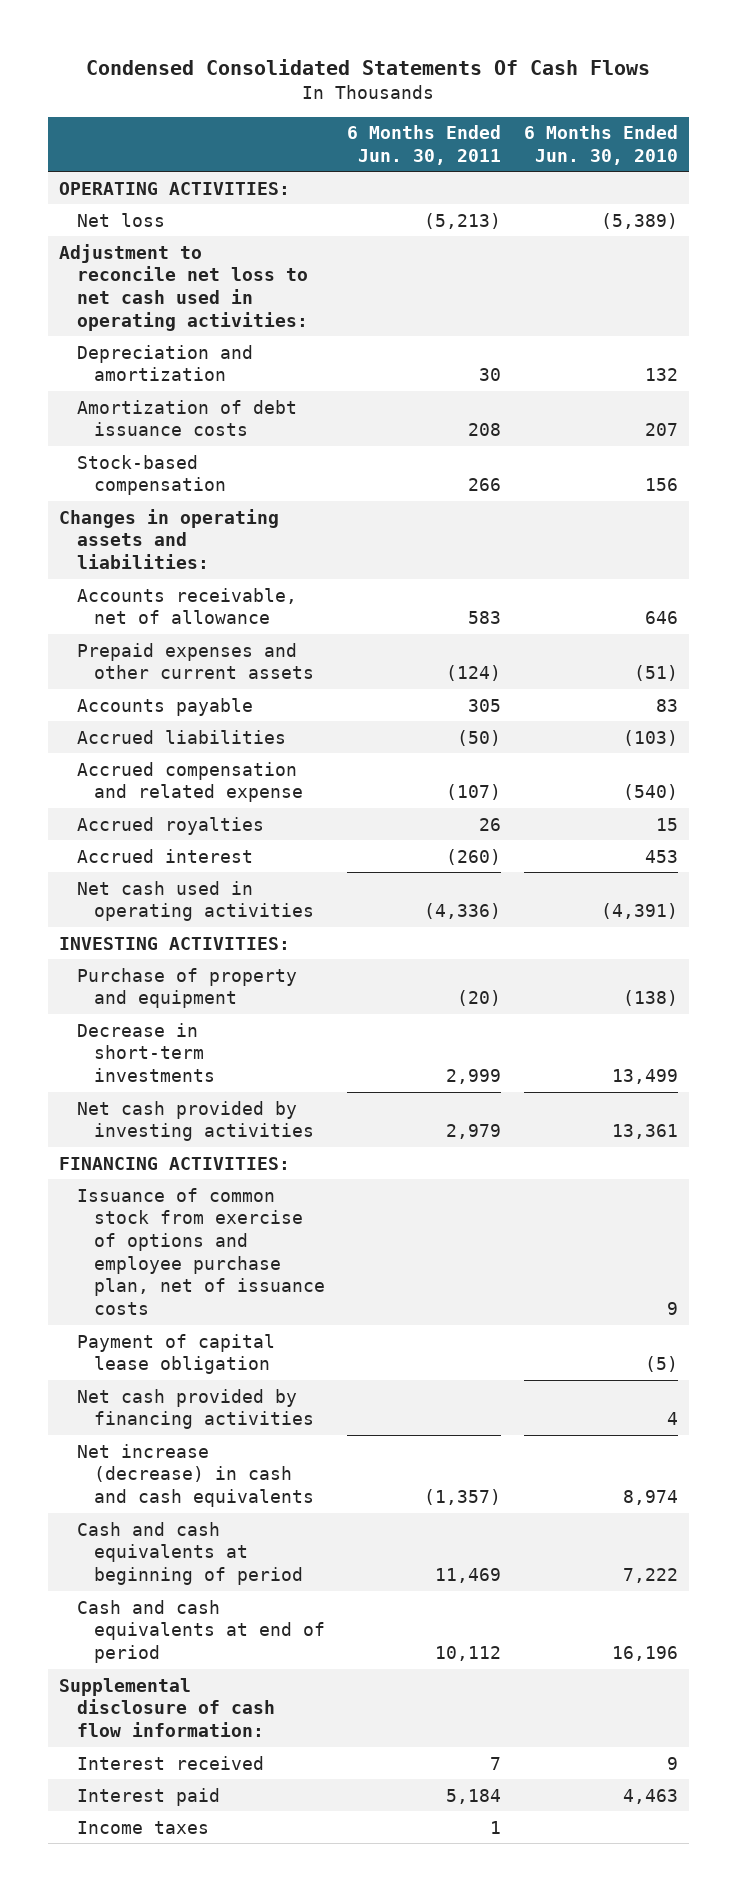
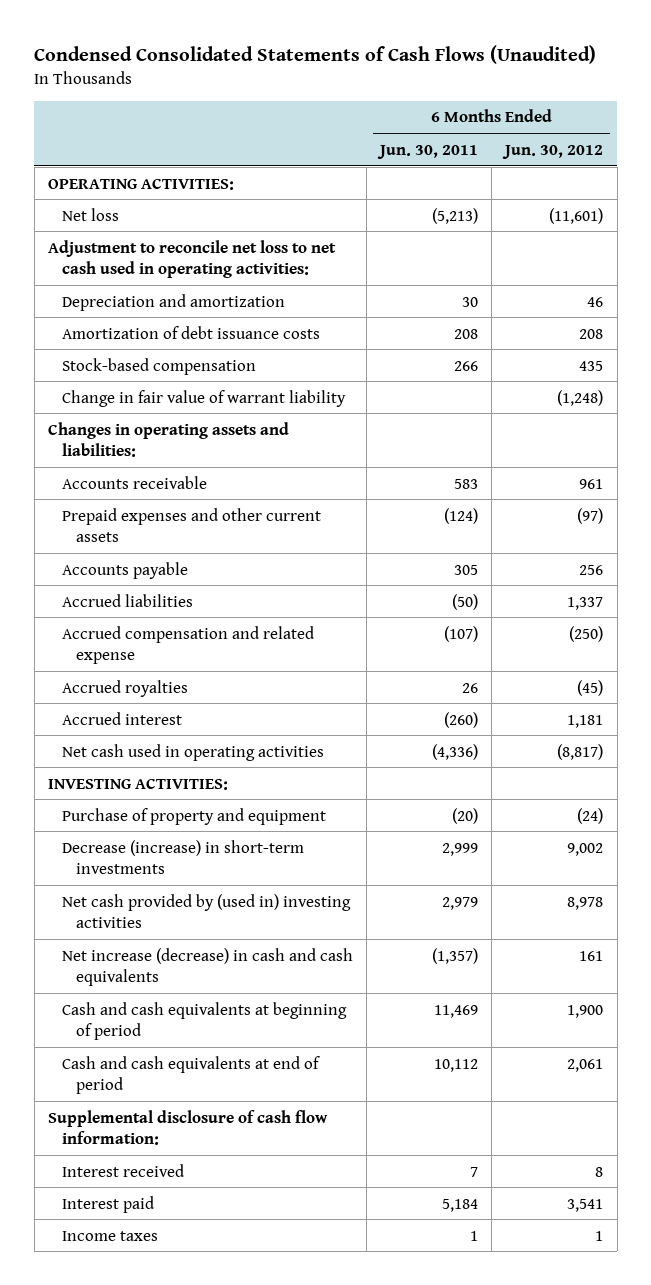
[86,59,651,76] Condensed Consolidated Statements Of Cash Flows -> [34,44,597,64] Condensed Consolidated Statements of Cash Flows (Unaudited)
[523,125,678,165] 6 Months Ended Jun. 30, 2010 -> none
none -> [502,144,604,159] Jun. 30, 2012
none -> [61,389,346,407] Change in fair value of warrant liability
[76,587,297,625] Accounts receivable, net of allowance -> [61,475,207,489] Accounts receivable
[58,1156,290,1170] FINANCING ACTIVITIES: -> none
[76,1187,326,1315] Issuance of common stock from exercise of options and employee purchase plan, net of issuance costs -> none
[76,1333,275,1375] Payment of capital lease obligation -> none
[76,1388,315,1430] Net cash provided by financing activities -> none
[76,1022,216,1082] Decrease in short-term investments -> [61,839,304,874] Decrease (increase) in short-term investments
[76,1100,315,1142] Net cash provided by investing activities -> [61,893,351,928] Net cash provided by (used in) investing activities

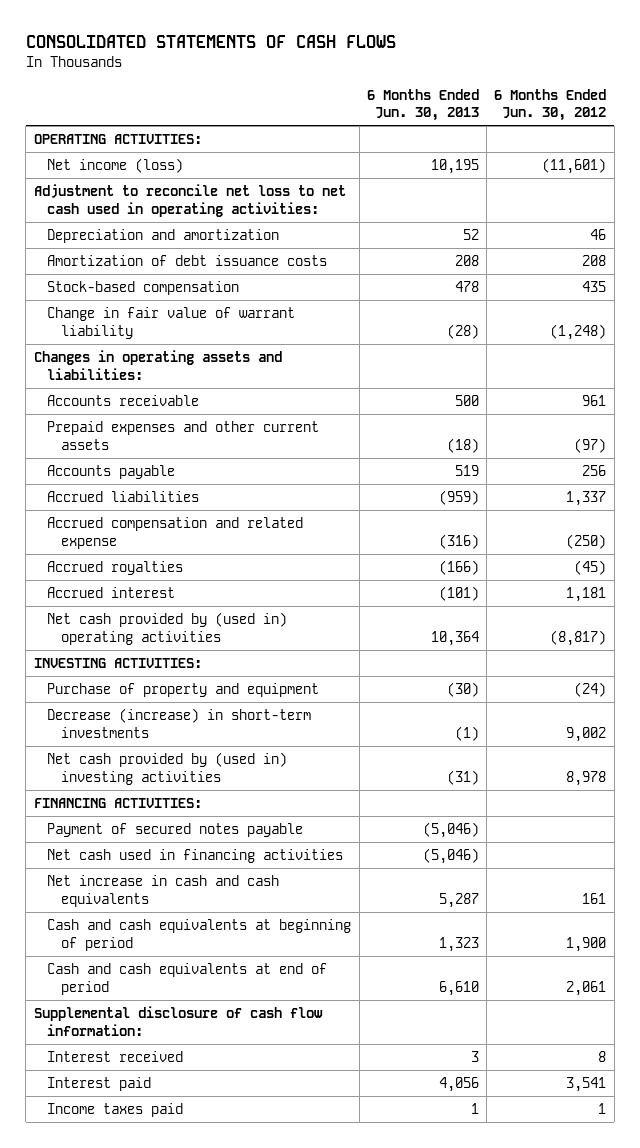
[34,44,597,64] Condensed Consolidated Statements of Cash Flows (Unaudited) -> [25,35,396,49] CONSOLIDATED STATEMENTS OF CASH FLOWS
[377,144,479,159] Jun. 30, 2011 -> none
none -> [366,88,479,122] 6 Months Ended Jun. 30, 2013
[61,207,119,221] Net loss -> [47,158,184,174] Net income (loss)
[61,743,324,761] Net cash used in operating activities -> [47,612,288,645] Net cash provided by (used in) operating activities
none -> [33,798,202,809] FINANCING ACTIVITIES:
none -> [47,823,304,838] Payment of secured notes payable
none -> [47,849,344,864] Net cash used in financing activities
[61,947,353,986] Net increase (decrease) in cash and cash equivalents -> [47,875,280,907] Net increase in cash and cash equivalents
[61,1230,158,1241] Income taxes -> [47,1103,184,1118] Income taxes paid

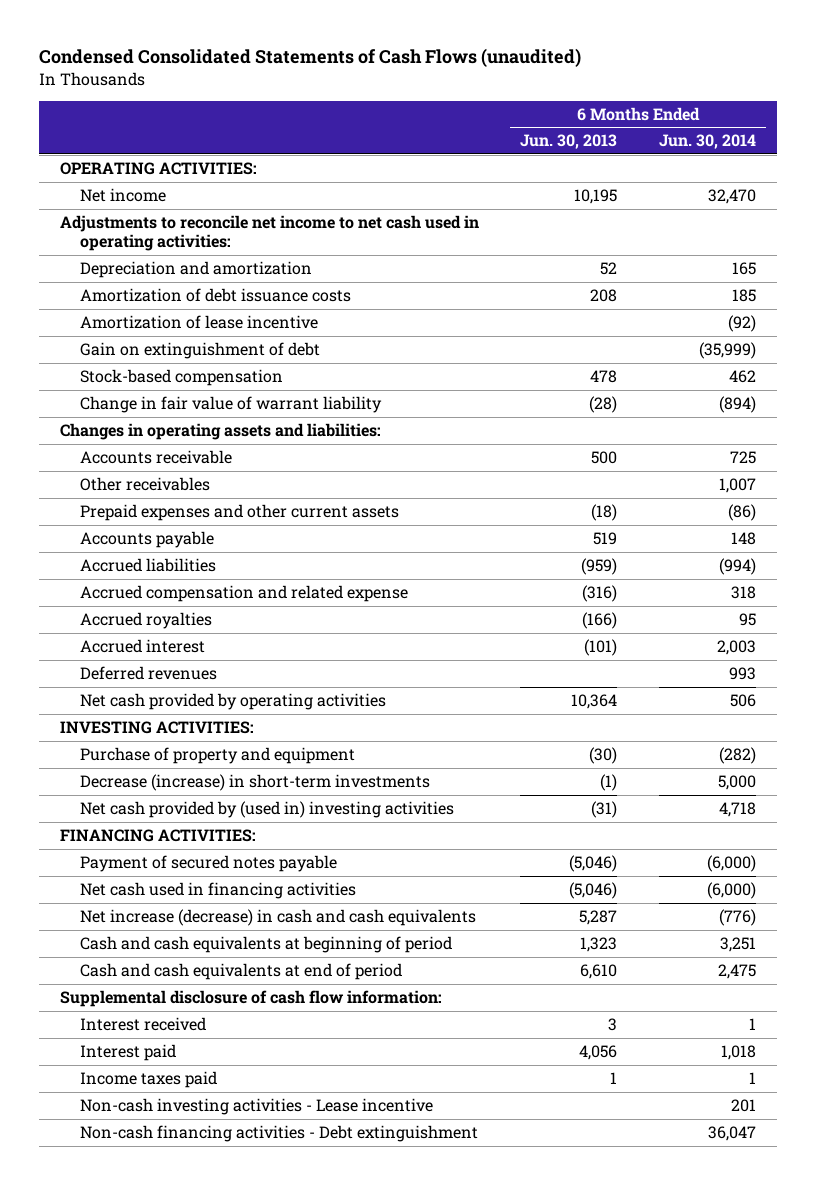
[25,35,396,49] CONSOLIDATED STATEMENTS OF CASH FLOWS -> [38,48,581,68] Condensed Consolidated Statements of Cash Flows (unaudited)
[494,88,607,122] 6 Months Ended Jun. 30, 2012 -> none
none -> [658,134,756,150] Jun. 30, 2014
[47,158,184,174] Net income (loss) -> [79,187,166,202] Net income
[33,184,346,217] Adjustment to reconcile net loss to net cash used in operating activities: -> [59,214,479,251] Adjustments to reconcile net income to net cash used in operating activities:
none -> [79,314,318,329] Amortization of lease incentive
none -> [79,341,320,359] Gain on extinguishment of debt
none -> [79,476,210,491] Other receivables
none -> [79,665,217,680] Deferred revenues
[47,612,288,645] Net cash provided by (used in) operating activities -> [79,692,386,710] Net cash provided by operating activities
[47,875,280,907] Net increase in cash and cash equivalents -> [79,908,476,926] Net increase (decrease) in cash and cash equivalents
none -> [79,1097,433,1115] Non-cash investing activities - Lease incentive
none -> [79,1124,478,1142] Non-cash financing activities - Debt extinguishment

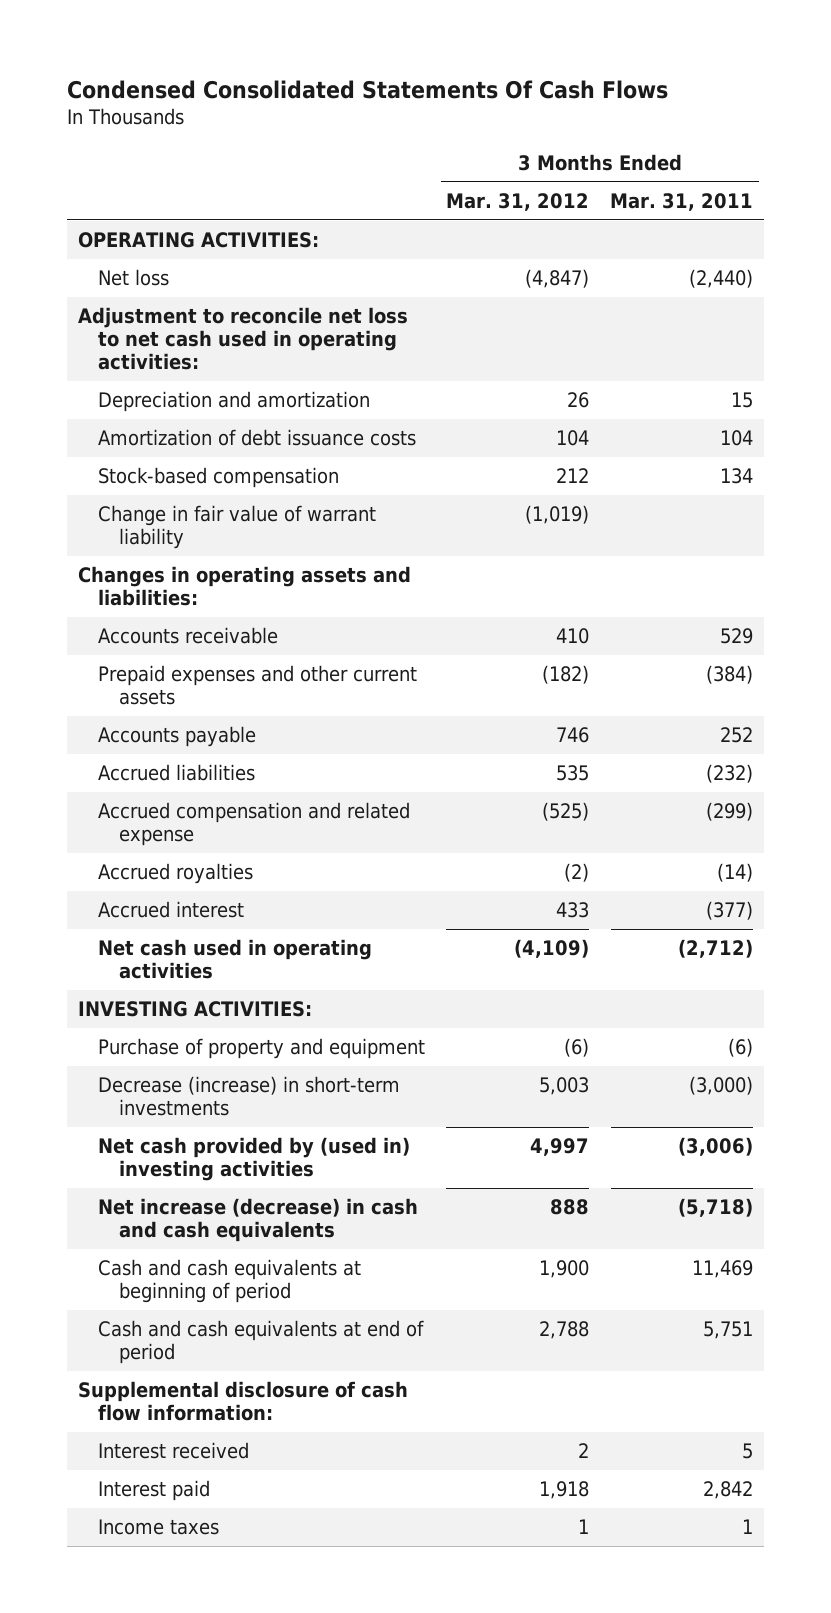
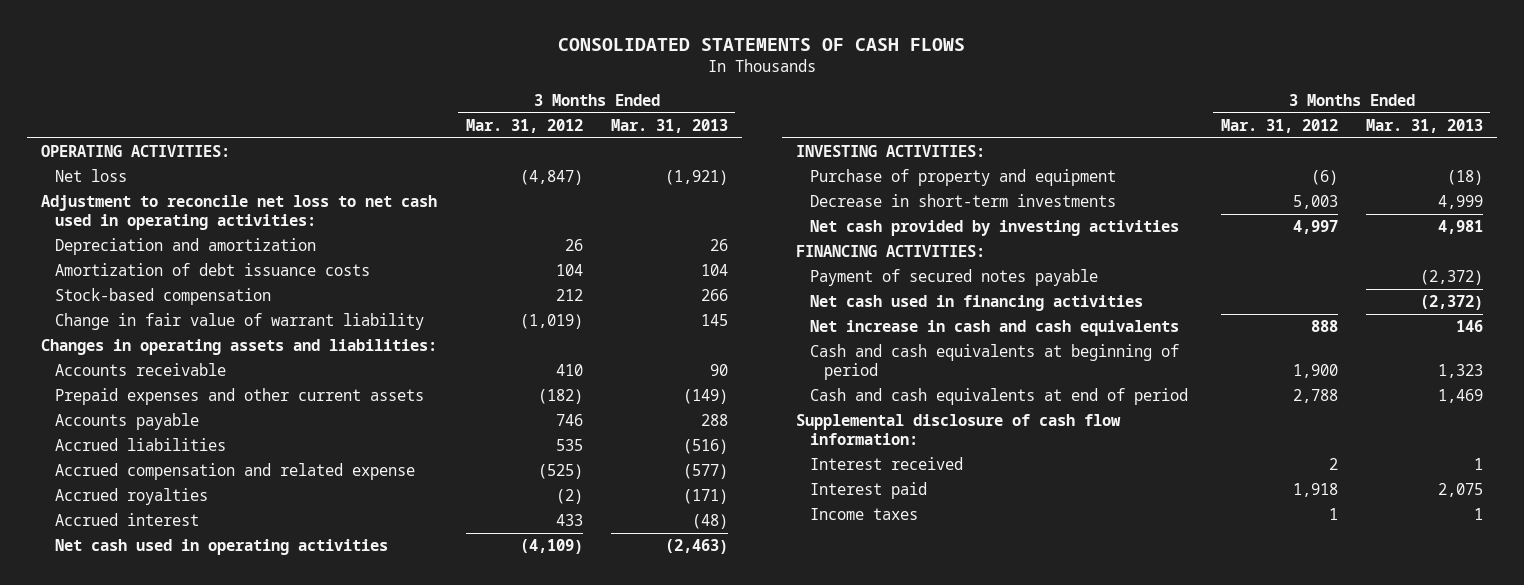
[66,79,668,99] Condensed Consolidated Statements Of Cash Flows -> [558,37,966,51] CONSOLIDATED STATEMENTS OF CASH FLOWS
[610,192,754,211] Mar. 31, 2011 -> none
none -> [611,118,729,133] Mar. 31, 2013
[98,1076,401,1117] Decrease (increase) in short-term investments -> [810,194,1117,208] Decrease in short-term investments
[98,1137,411,1182] Net cash provided by (used in) investing activities -> [810,220,1180,237] Net cash provided by investing activities
none -> [795,245,985,258] FINANCING ACTIVITIES:
none -> [810,269,1099,287] Payment of secured notes payable
none -> [810,295,1144,312] Net cash used in financing activities
[98,1198,419,1243] Net increase (decrease) in cash and cash equivalents -> [810,320,1180,337] Net increase in cash and cash equivalents

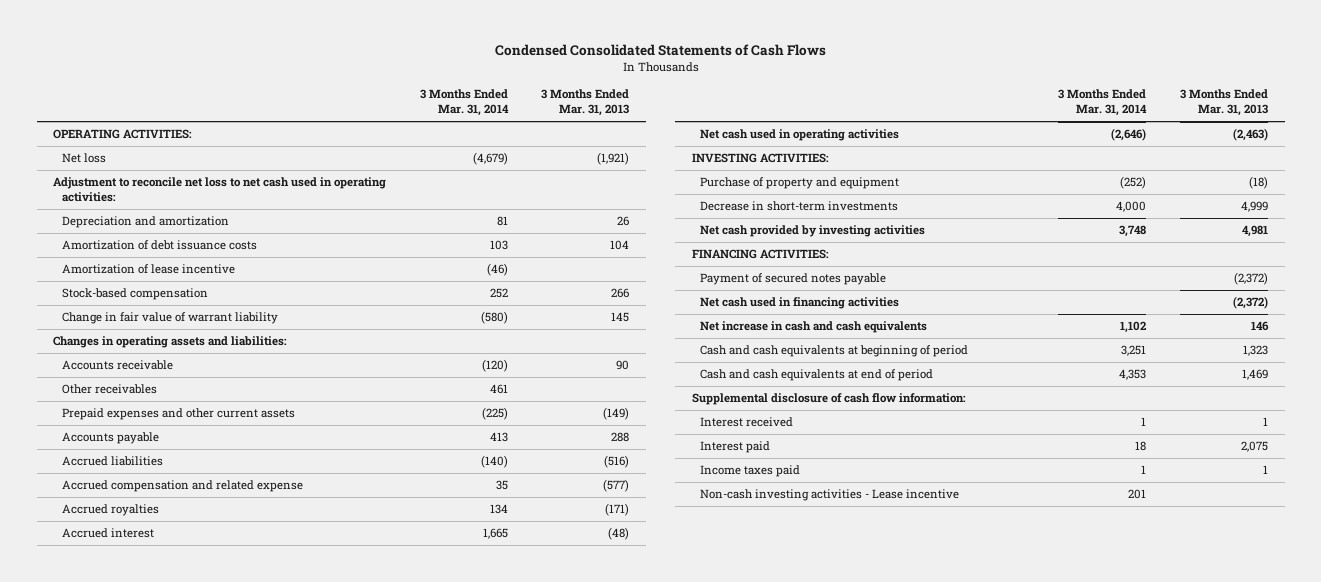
[558,37,966,51] CONSOLIDATED STATEMENTS OF CASH FLOWS -> [494,43,826,56] Condensed Consolidated Statements of Cash Flows
[465,118,583,133] Mar. 31, 2012 -> none
none -> [419,89,509,117] 3 Months Ended Mar. 31, 2014
none -> [61,264,235,275] Amortization of lease incentive
none -> [61,384,157,395] Other receivables
[810,508,919,521] Income taxes -> [700,465,801,478] Income taxes paid
none -> [700,489,960,502] Non-cash investing activities - Lease incentive

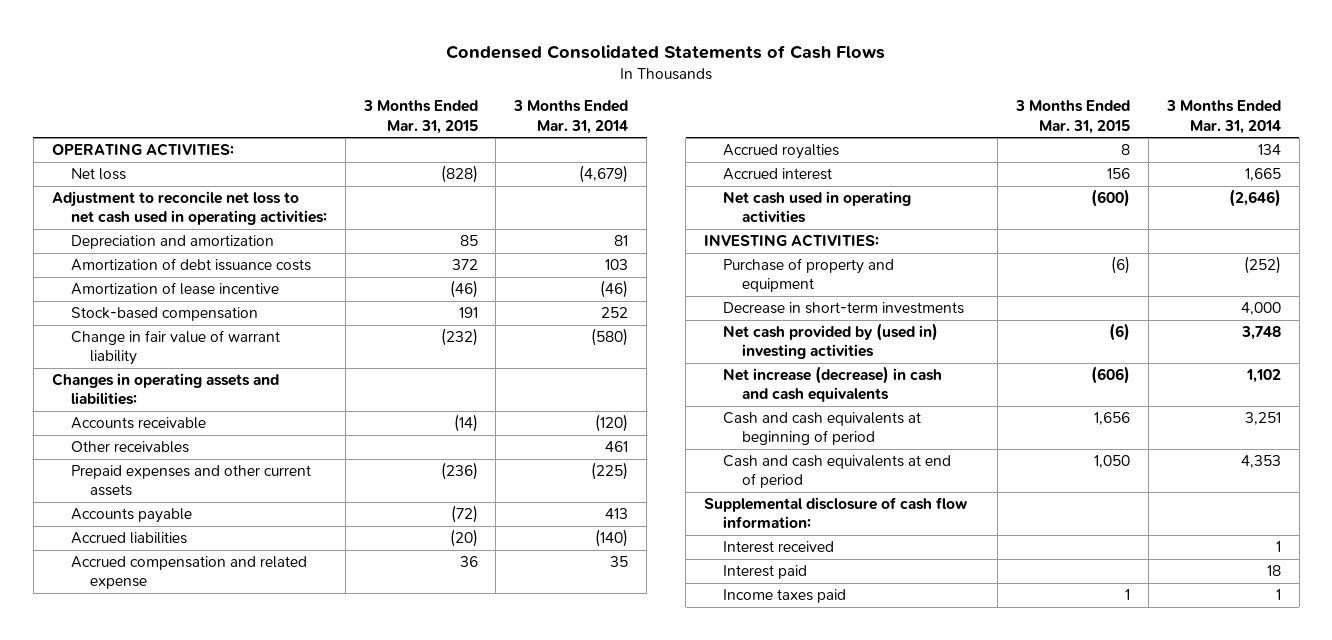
[541,89,630,117] 3 Months Ended Mar. 31, 2013 -> none
none -> [362,100,478,134] 3 Months Ended Mar. 31, 2015
[692,249,830,260] FINANCING ACTIVITIES: -> none
[700,273,887,286] Payment of secured notes payable -> none
[700,297,900,310] Net cash used in financing activities -> none
[700,225,926,238] Net cash provided by investing activities -> [723,323,939,360] Net cash provided by (used in) investing activities
[700,321,928,334] Net increase in cash and cash equivalents -> [723,366,943,403] Net increase (decrease) in cash and cash equivalents
[700,489,960,502] Non-cash investing activities - Lease incentive -> none

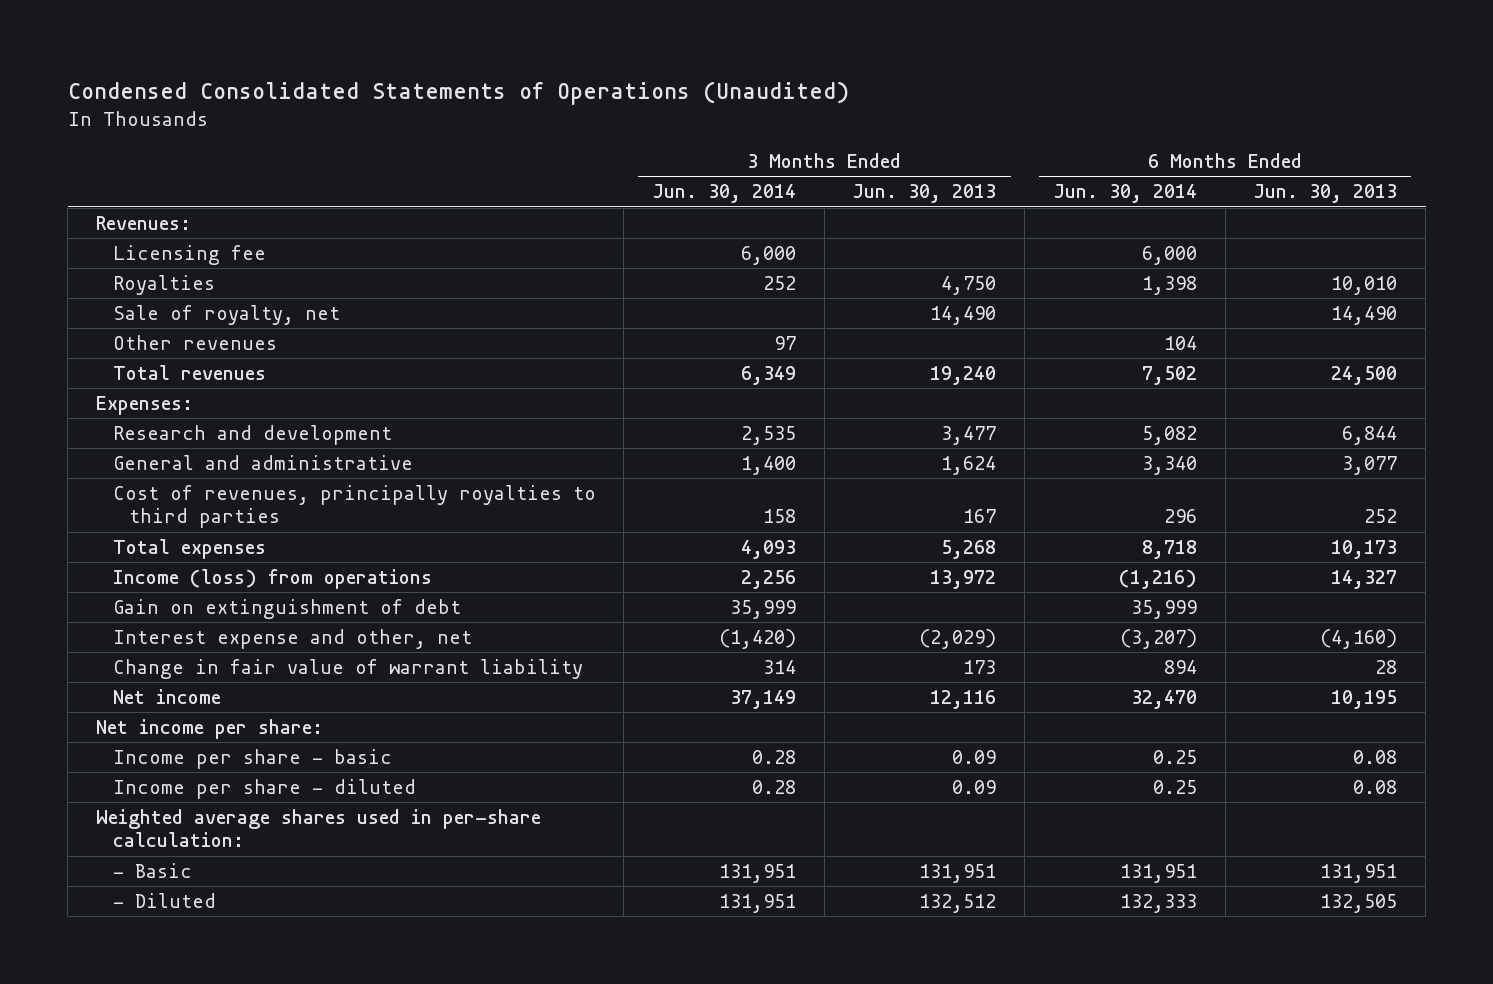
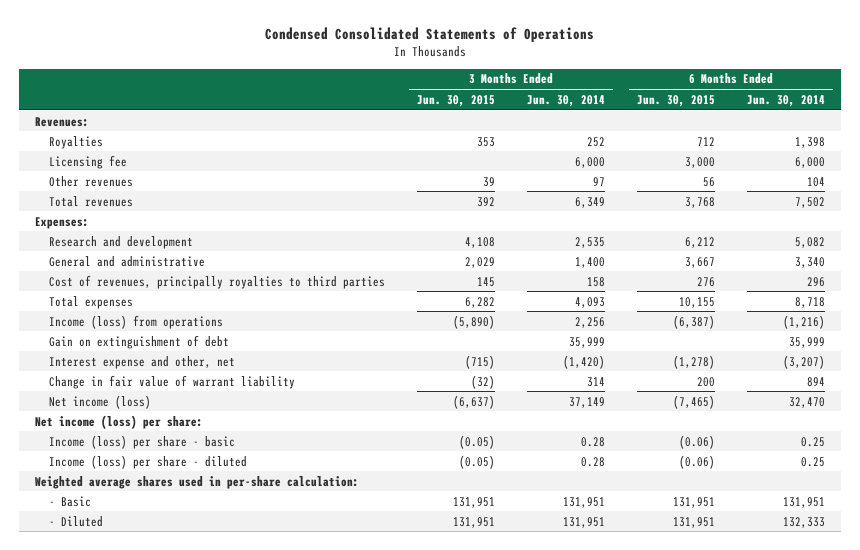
[67,80,849,105] Condensed Consolidated Statements of Operations (Unaudited) -> [264,26,594,42] Condensed Consolidated Statements of Operations
[852,184,997,204] Jun. 30, 2013 -> none
[1253,184,1398,204] Jun. 30, 2013 -> none
none -> [417,94,496,107] Jun. 30, 2015
none -> [636,94,715,107] Jun. 30, 2015
[112,305,340,326] Sale of royalty, net -> none
[112,245,266,266] Licensing fee -> [49,154,128,169] Licensing fee
[112,689,221,705] Net income -> [49,394,152,409] Net income (loss)
[95,719,323,740] Net income per share: -> [34,414,203,429] Net income (loss) per share:
[112,749,392,770] Income per share - basic -> [49,434,236,449] Income (loss) per share - basic
[112,779,416,800] Income per share - diluted -> [49,454,248,469] Income (loss) per share - diluted

